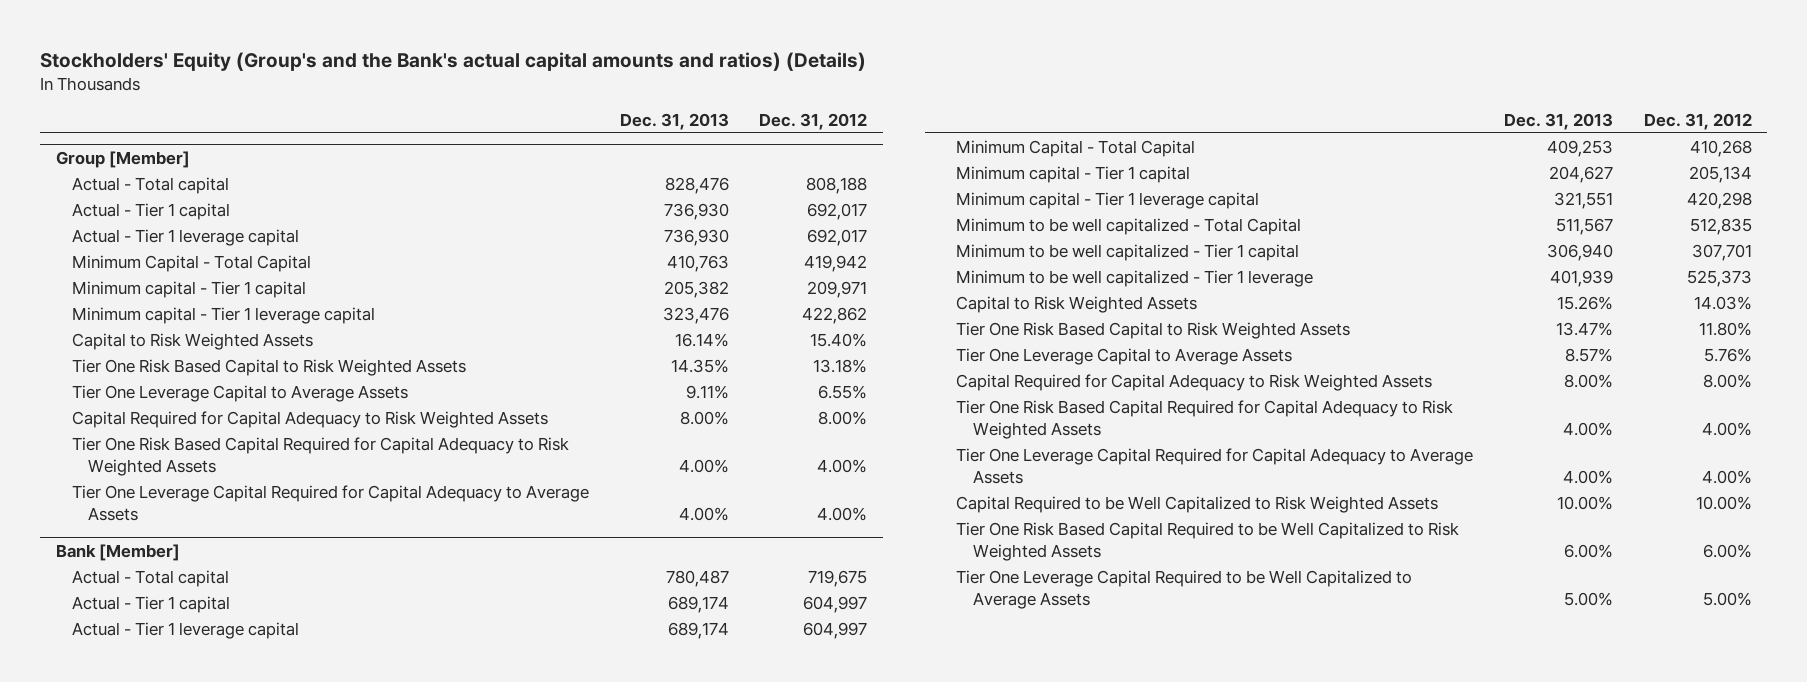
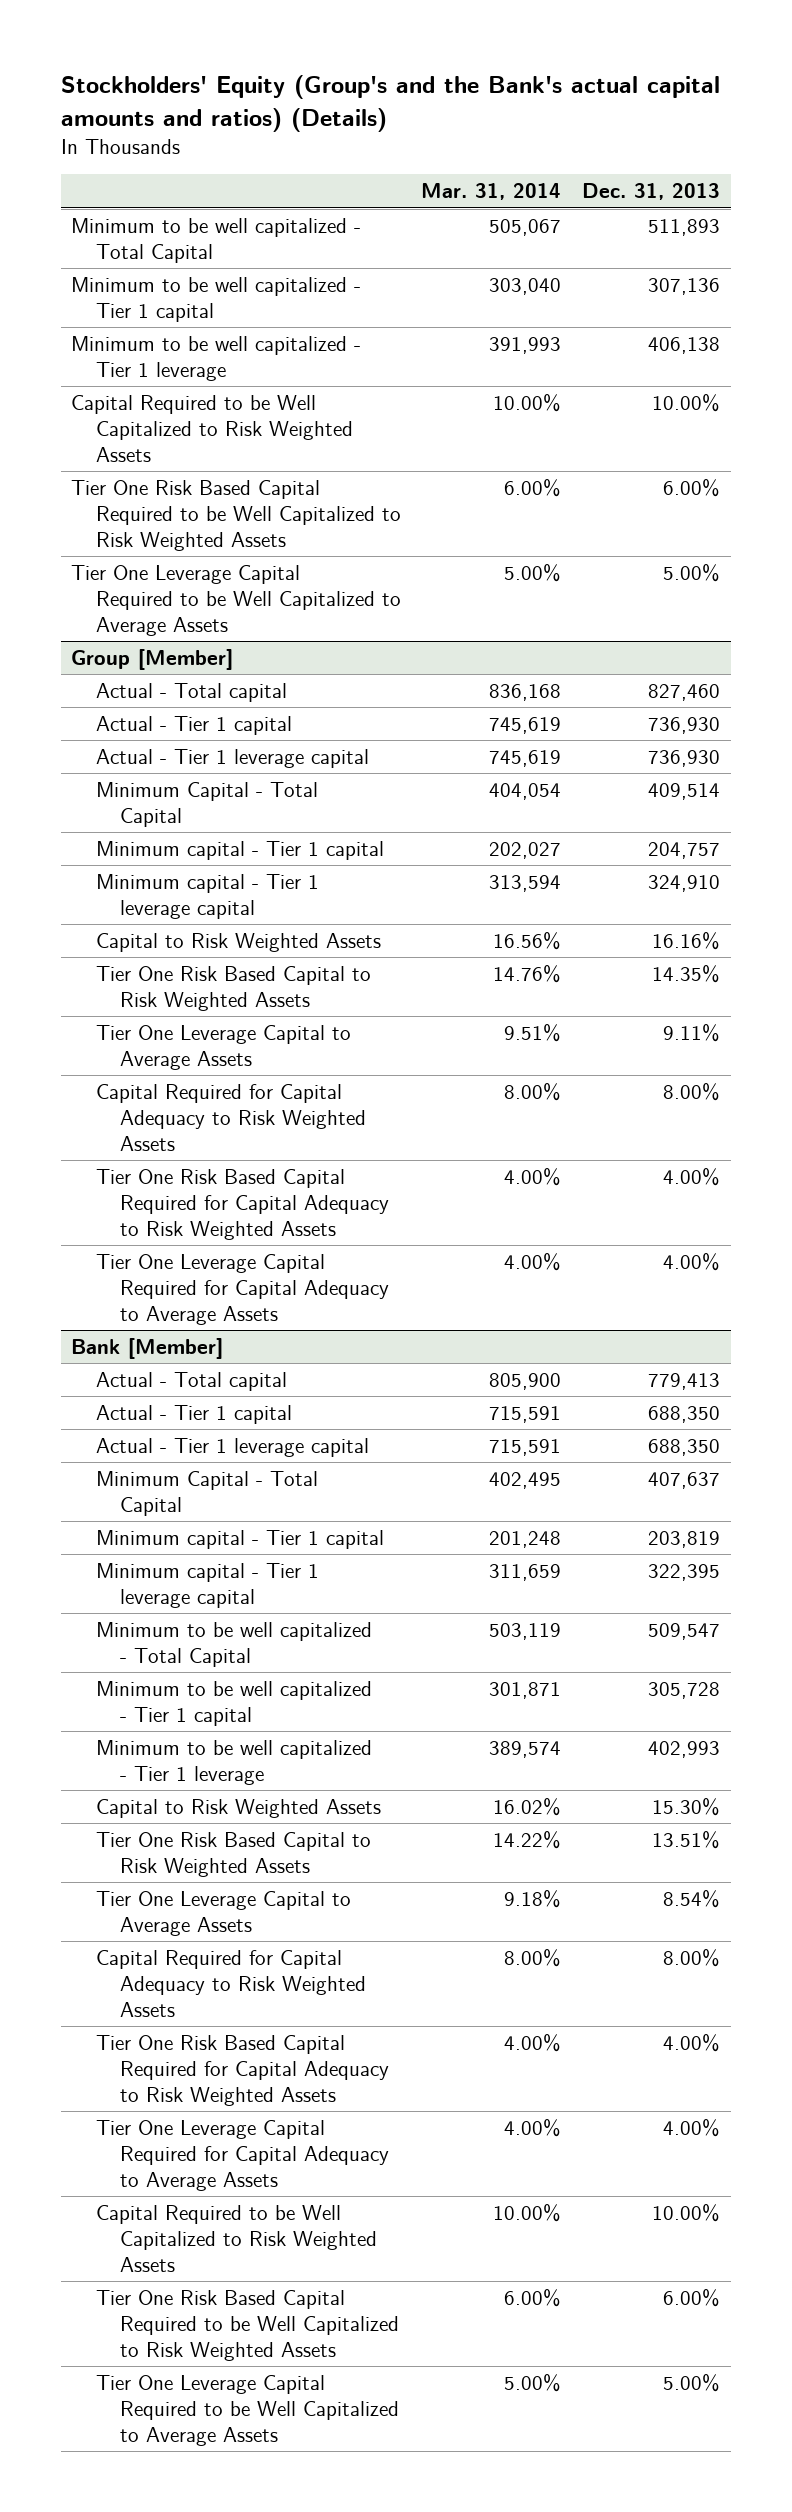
[759,112,868,130] Dec. 31, 2012 -> none
none -> [421,183,562,201] Mar. 31, 2014
none -> [71,217,362,263] Minimum to be well capitalized - Total Capital
none -> [71,276,362,322] Minimum to be well capitalized - Tier 1 capital
none -> [71,335,362,381] Minimum to be well capitalized - Tier 1 leverage
none -> [71,394,353,462] Capital Required to be Well Capitalized to Risk Weighted Assets
none -> [71,479,401,551] Tier One Risk Based Capital Required to be Well Capitalized to Risk Weighted Assets
none -> [71,564,401,636] Tier One Leverage Capital Required to be Well Capitalized to Average Assets
[664,177,729,195] 828,476 -> [648,683,721,701] 827,460
[666,255,729,273] 410,763 -> [648,782,721,800] 409,514
[663,281,729,299] 205,382 -> [648,841,721,859] 204,757
[662,307,729,325] 323,476 -> [648,874,721,892] 324,910
[674,333,729,348] 16.14% -> [652,931,721,950] 16.16%
[665,570,729,588] 780,487 -> [648,1372,721,1390] 779,413
[667,596,729,614] 689,174 -> [648,1405,721,1423] 688,350
[667,622,729,640] 689,174 -> [648,1438,721,1456] 688,350
[1547,140,1614,158] 409,253 -> [648,1471,721,1489] 407,637
[1549,166,1614,184] 204,627 -> [648,1530,721,1548] 203,819
[1554,192,1614,210] 321,551 -> [648,1563,721,1581] 322,395
[1556,218,1614,236] 511,567 -> [648,1622,721,1640] 509,547
[1547,244,1614,262] 306,940 -> [648,1681,721,1699] 305,728
[1550,270,1614,288] 401,939 -> [648,1740,721,1758] 402,993
[1557,296,1614,311] 15.26% -> [652,1797,721,1816] 15.30%
[1556,322,1614,337] 13.47% -> [652,1830,721,1849] 13.51%
[1565,348,1614,363] 8.57% -> [663,1889,721,1908] 8.54%

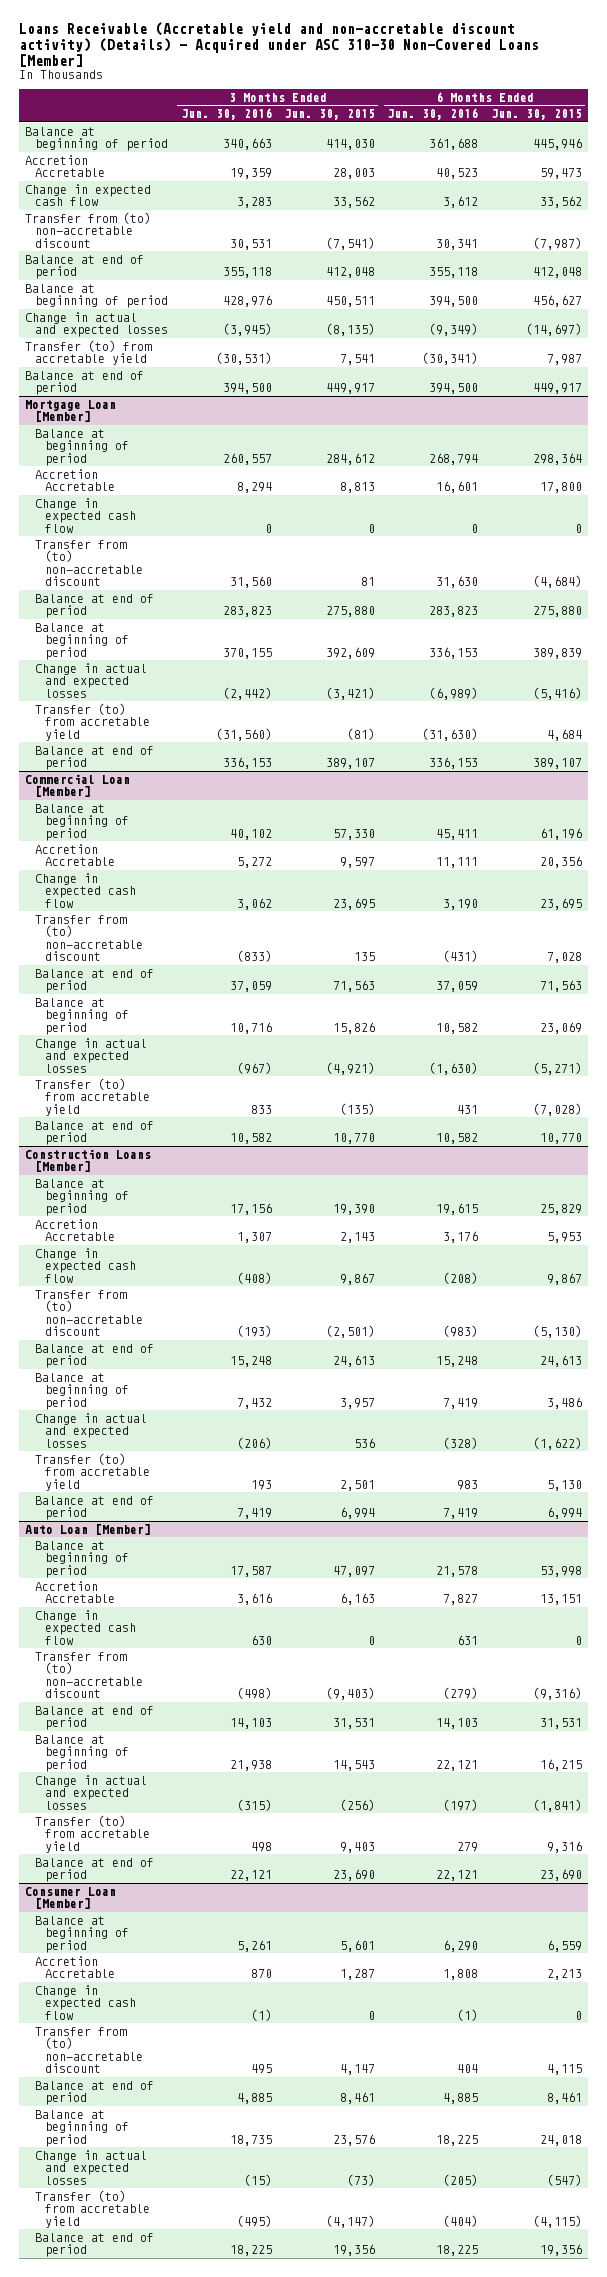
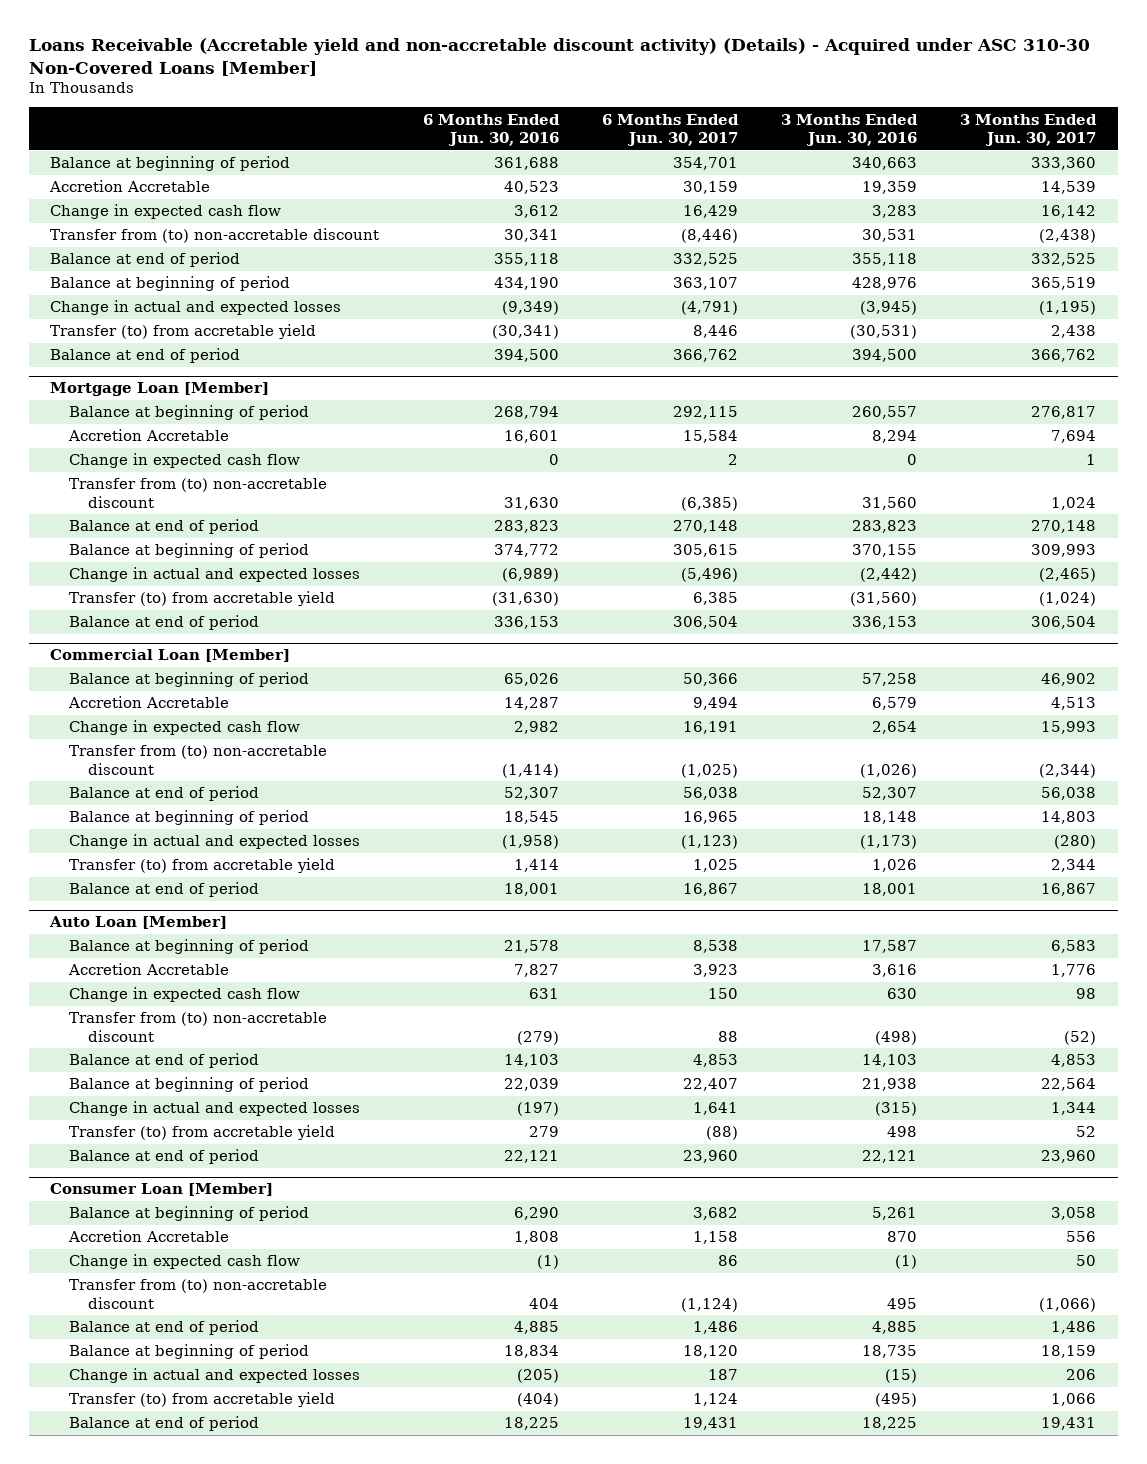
[283,109,375,121] Jun. 30, 2015 -> none
[490,109,582,121] Jun. 30, 2015 -> none
none -> [601,113,739,146] 6 Months Ended Jun. 30, 2017
none -> [960,113,1098,146] 3 Months Ended Jun. 30, 2017
[429,296,479,308] 394,500 -> [493,277,559,291] 434,190
[429,646,479,659] 336,153 -> [493,544,559,558] 374,772
[24,1148,151,1173] Construction Loans [Member] -> none
[35,1178,130,1216] Balance at beginning of period -> none
[35,1218,116,1242] Accretion Accretable -> none
[35,1247,137,1283] Change in expected cash flow -> none
[35,1289,144,1337] Transfer from (to) non-accretable discount -> none
[35,1343,155,1369] Balance at end of period -> none
[35,1372,130,1410] Balance at beginning of period -> none
[35,1412,148,1448] Change in actual and expected losses -> none
[35,1452,151,1491] Transfer (to) from accretable yield -> none
[35,1495,155,1521] Balance at end of period -> none
[229,828,272,840] 40,102 -> [862,673,918,687] 57,258
[436,828,479,840] 45,411 -> [503,673,559,687] 65,026
[236,857,272,869] 5,272 -> [872,697,918,711] 6,579
[436,857,479,869] 11,111 -> [503,697,559,711] 14,287
[236,897,272,910] 3,062 -> [872,721,918,735] 2,654
[443,898,479,910] 3,190 -> [513,721,559,735] 2,982
[236,950,272,963] (833) -> [860,763,918,778] (1,026)
[443,950,479,963] (431) -> [501,763,559,778] (1,414)
[229,981,272,993] 37,059 -> [862,787,918,801] 52,307
[436,981,479,993] 37,059 -> [503,787,559,801] 52,307
[229,1021,272,1034] 10,716 -> [862,811,918,825] 18,148
[436,1022,479,1034] 10,582 -> [503,811,559,825] 18,545
[236,1061,272,1074] (967) -> [860,835,918,850] (1,173)
[429,1061,479,1075] (1,630) -> [501,835,559,850] (1,958)
[250,1104,272,1114] 833 -> [872,859,918,873] 1,026
[457,1104,479,1114] 431 -> [513,859,559,873] 1,414
[229,1133,272,1145] 10,582 -> [862,883,918,897] 18,001
[436,1133,479,1145] 10,582 -> [503,883,559,897] 18,001
[436,1759,479,1771] 22,121 -> [503,1078,559,1092] 22,039
[436,2134,479,2146] 18,225 -> [503,1345,559,1359] 18,834

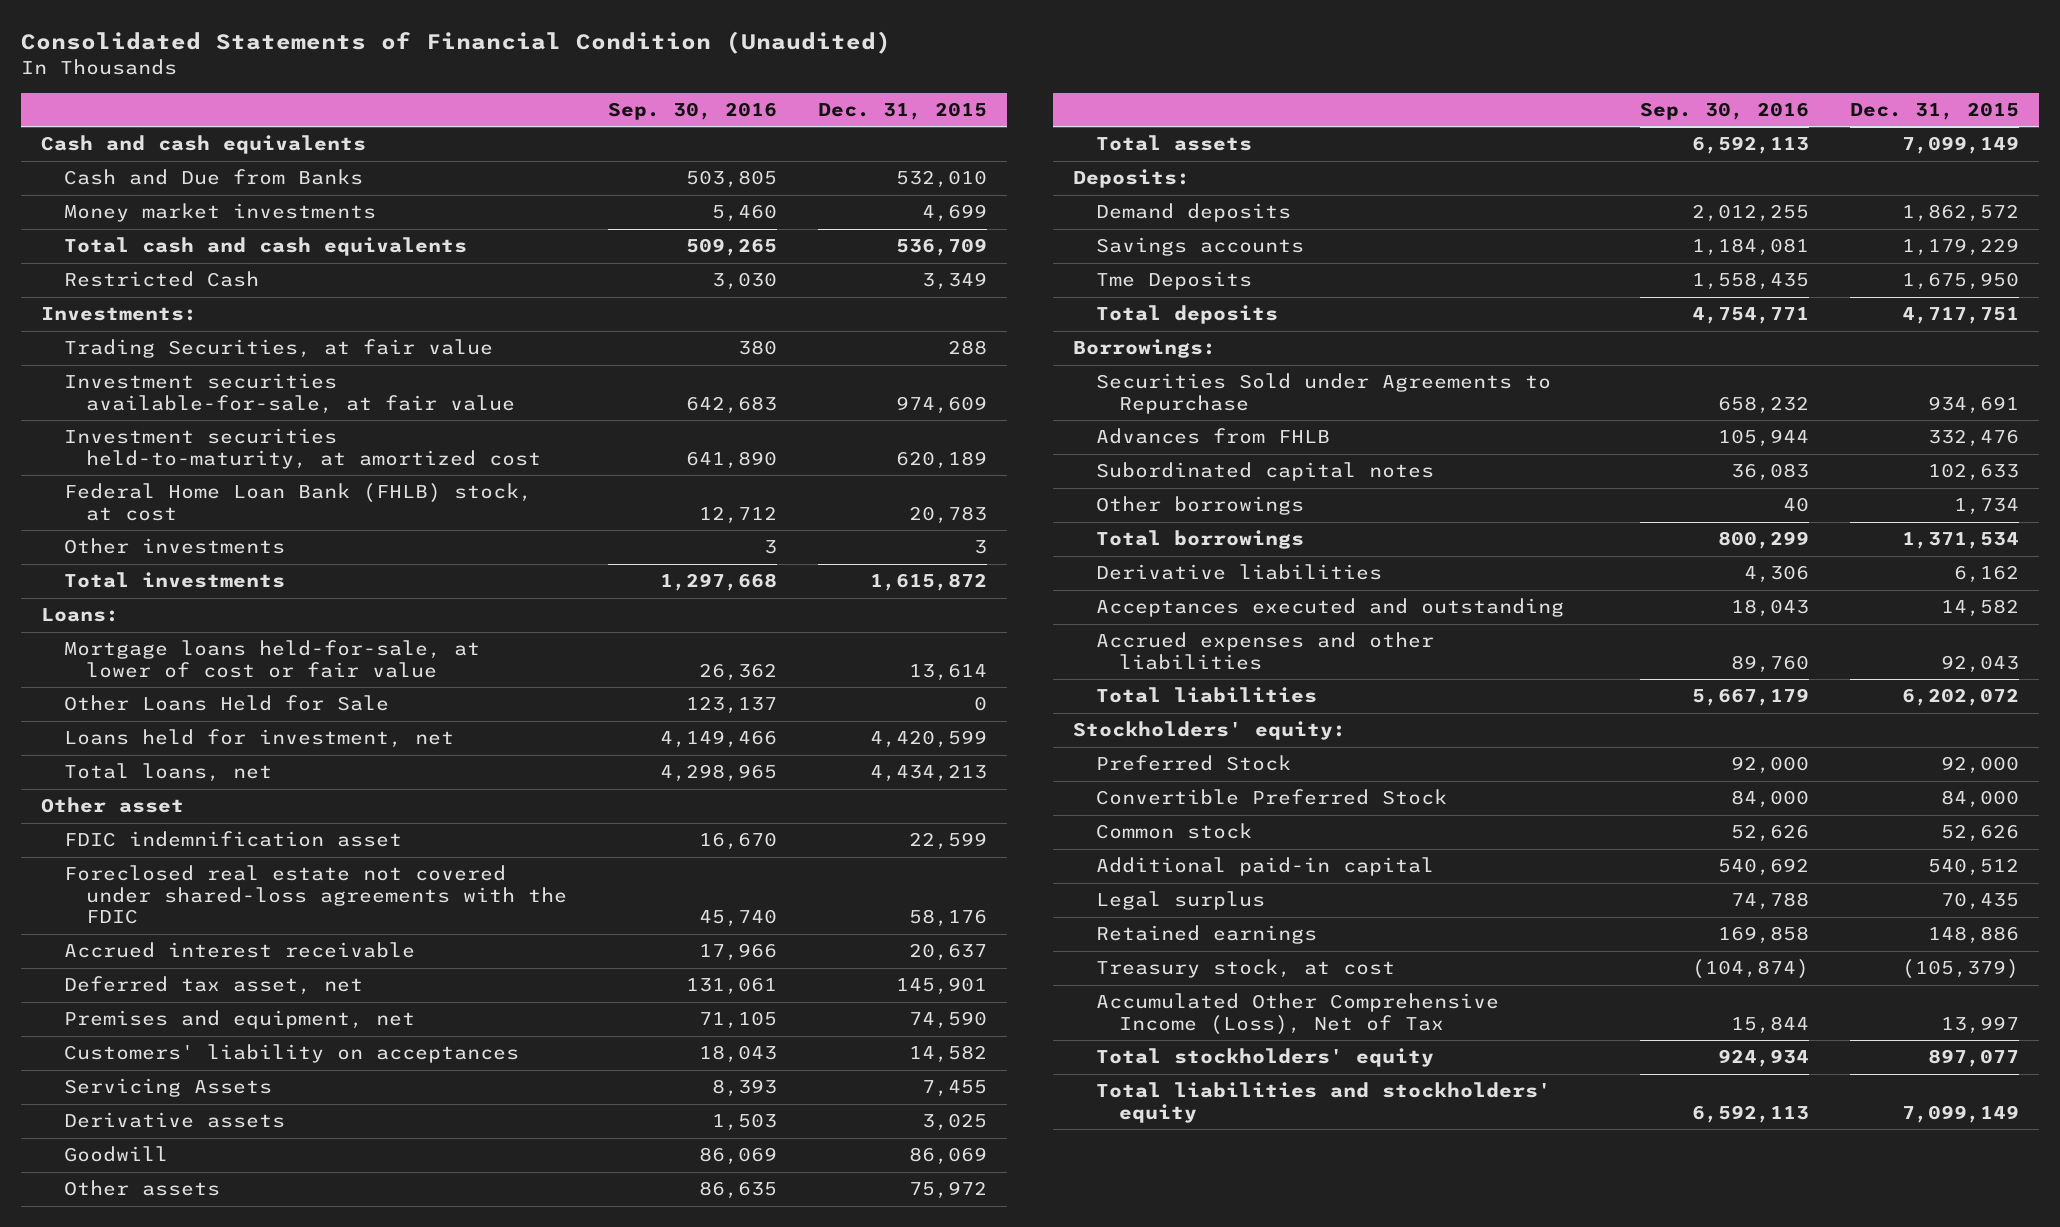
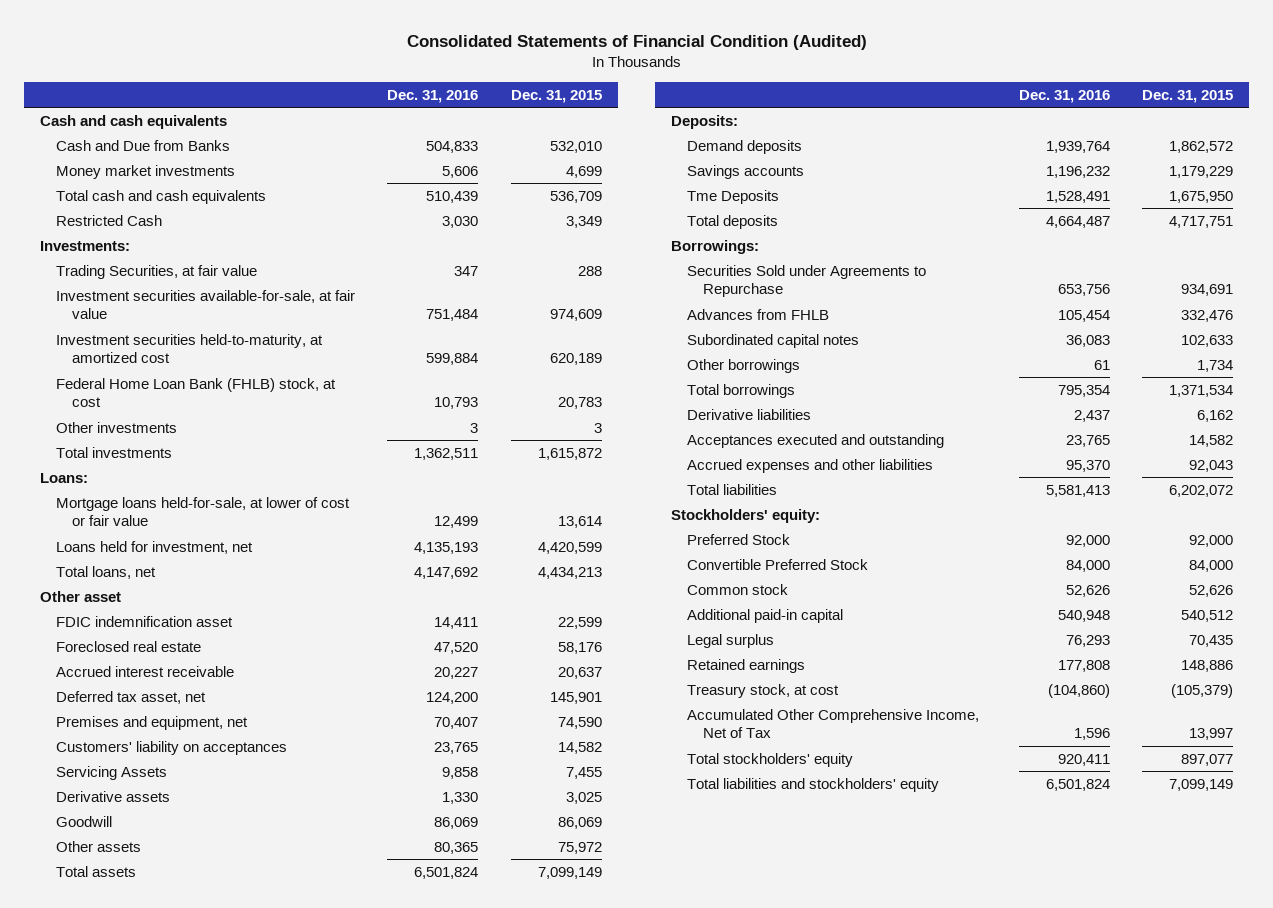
[20,31,891,55] Consolidated Statements of Financial Condition (Unaudited) -> [406,34,867,50] Consolidated Statements of Financial Condition (Audited)
[607,102,777,121] Sep. 30, 2016 -> none
none -> [387,89,479,103] Dec. 31, 2016
[63,695,389,712] Other Loans Held for Sale -> none
[63,865,568,925] Foreclosed real estate not covered under shared-loss agreements with the FDIC -> [55,640,201,652] Foreclosed real estate
[1096,993,1500,1035] Accumulated Other Comprehensive Income (Loss), Net of Tax -> [687,708,980,739] Accumulated Other Comprehensive Income, Net of Tax

